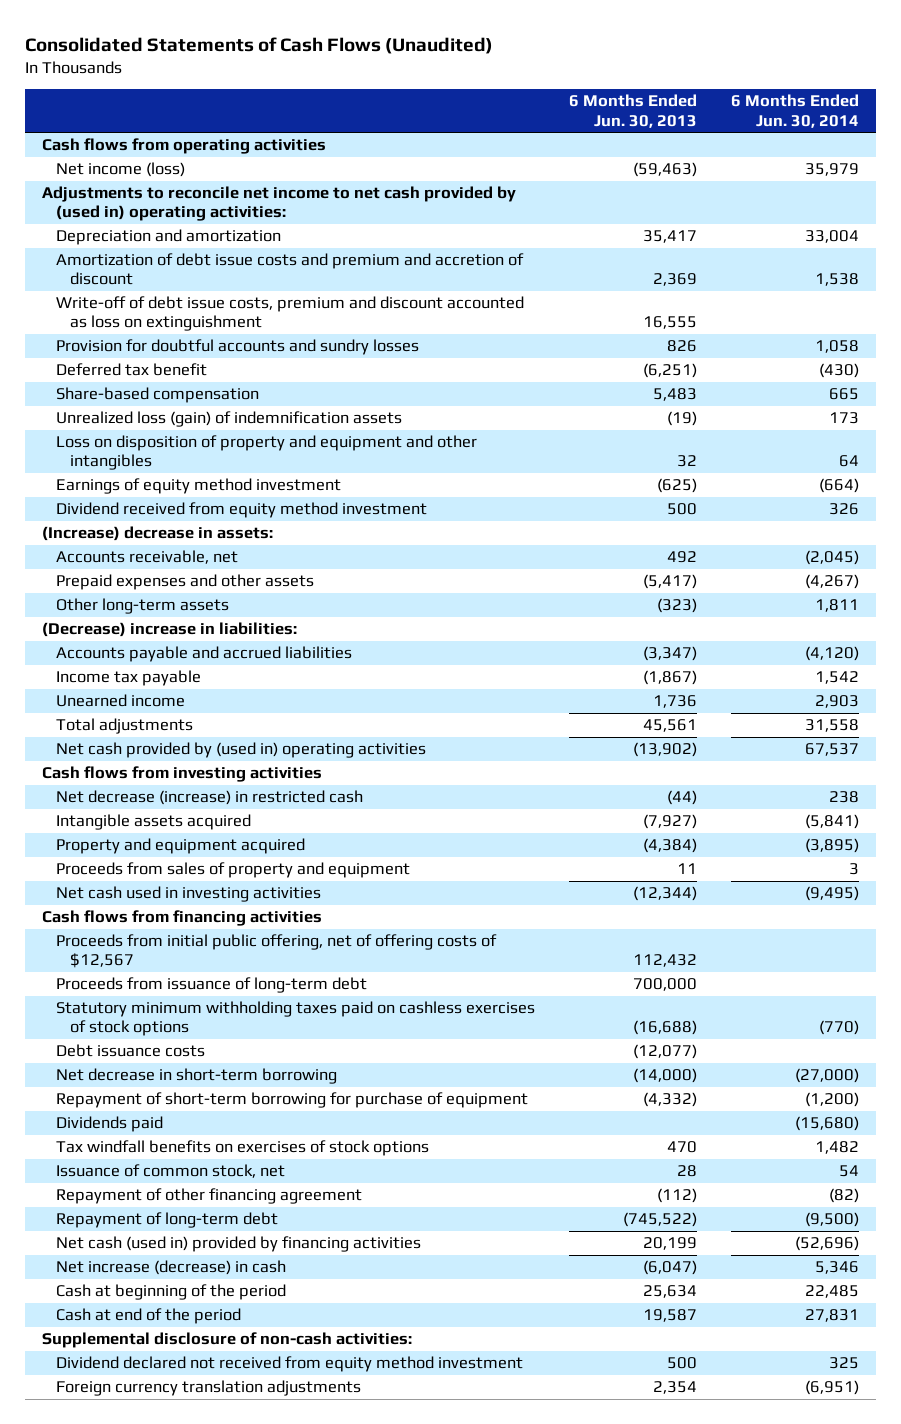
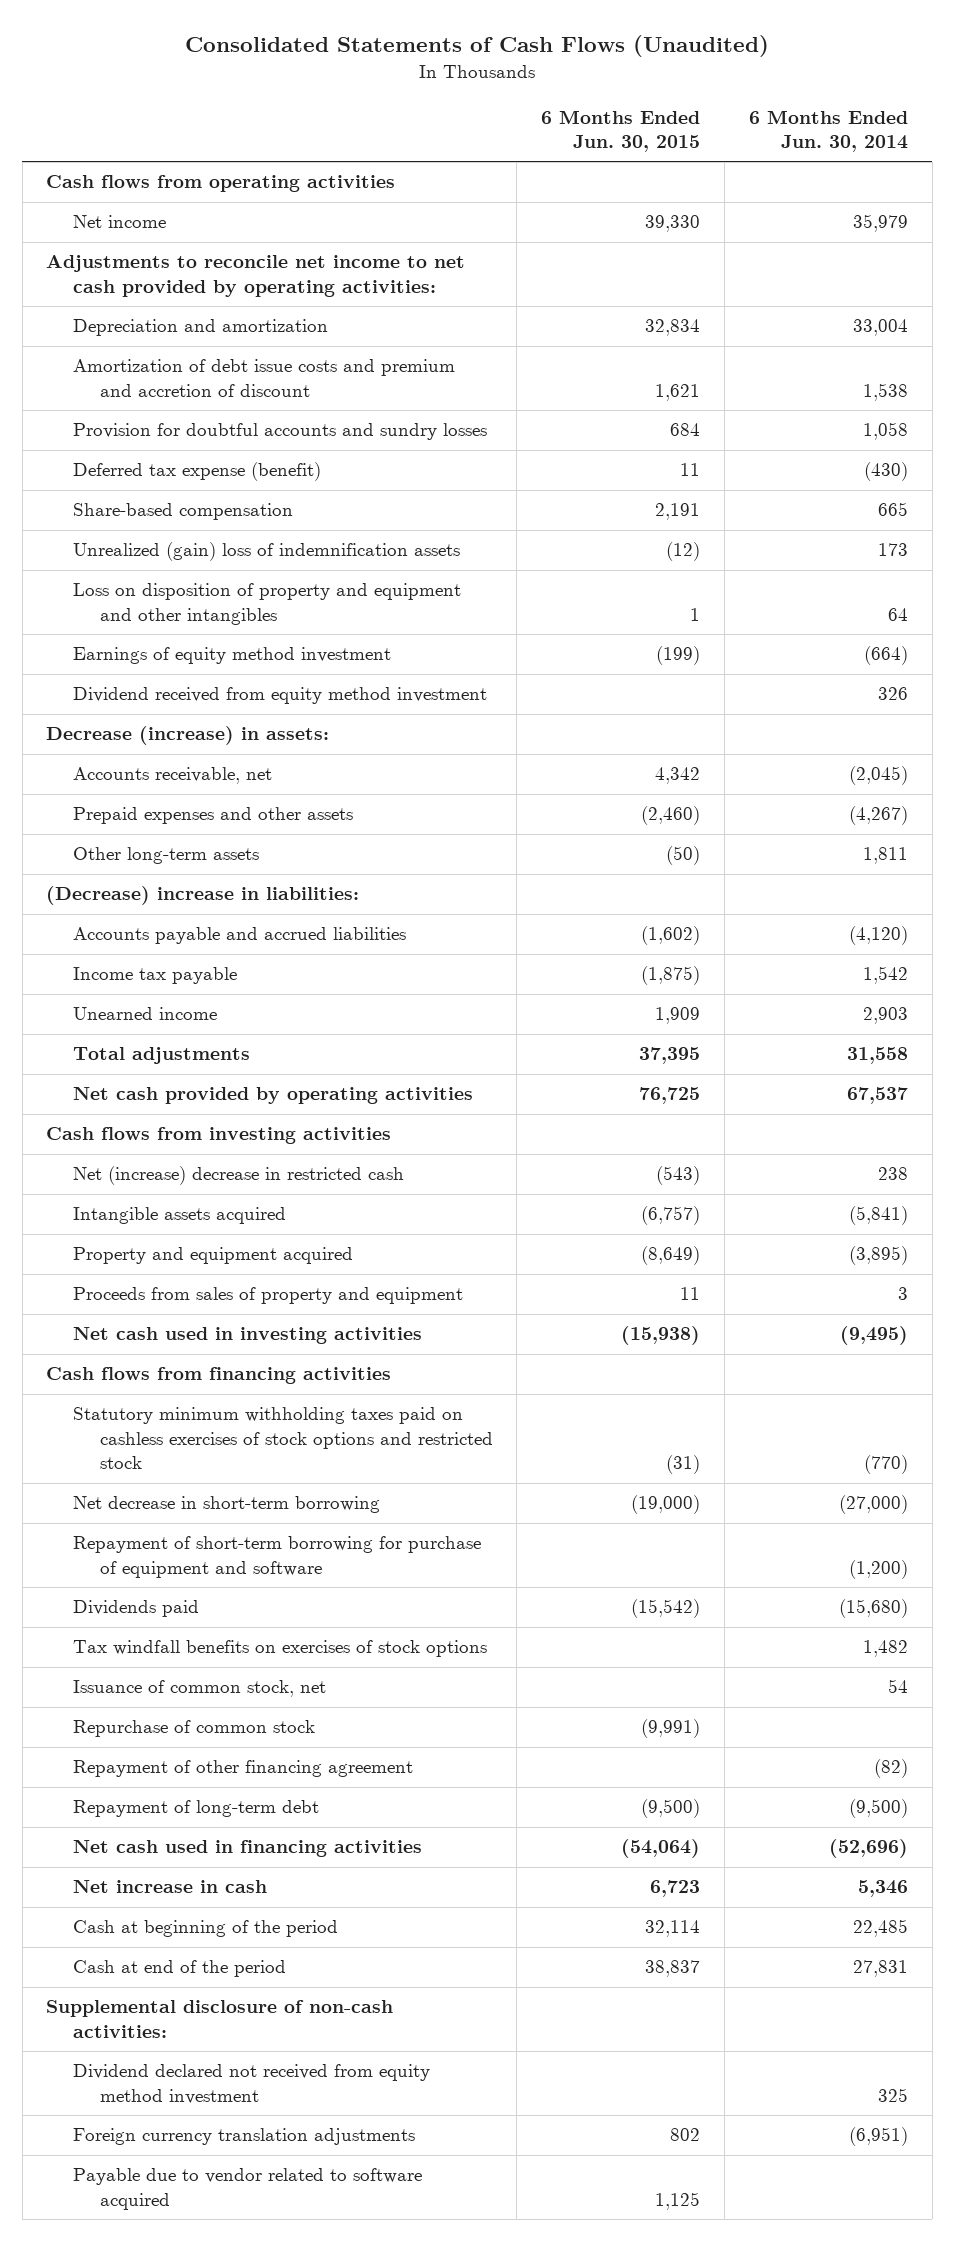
[568,94,697,128] 6 Months Ended Jun. 30, 2013 -> none
none -> [541,109,701,153] 6 Months Ended Jun. 30, 2015
[56,162,186,178] Net income (loss) -> [73,215,167,229] Net income
[42,186,517,222] Adjustments to reconcile net income to net cash provided by (used in) operating activities: -> [46,255,466,297] Adjustments to reconcile net income to net cash provided by operating activities:
[56,296,525,332] Write-off of debt issue costs, premium and discount accounted as loss on extinguishment -> none
[56,363,208,377] Deferred tax benefit -> [73,462,322,482] Deferred tax expense (benefit)
[56,411,403,428] Unrealized loss (gain) of indemnification assets -> [73,542,461,562] Unrealized (gain) loss of indemnification assets
[42,526,274,542] (Increase) decrease in assets: -> [46,726,330,746] Decrease (increase) in assets:
[56,742,427,759] Net cash provided by (used in) operating activities -> [73,1087,474,1105] Net cash provided by operating activities
[56,790,364,806] Net decrease (increase) in restricted cash -> [73,1166,405,1186] Net (increase) decrease in restricted cash
[56,934,498,969] Proceeds from initial public offering, net of offering costs of $12,567 -> none
[56,977,368,994] Proceeds from issuance of long-term debt -> none
[56,1044,206,1058] Debt issuance costs -> none
[56,1001,536,1037] Statutory minimum withholding taxes paid on cashless exercises of stock options -> [73,1407,493,1470] Statutory minimum withholding taxes paid on cashless exercises of stock options and restricted stock
[56,1092,529,1109] Repayment of short-term borrowing for purchase of equipment -> [73,1536,482,1578] Repayment of short-term borrowing for purchase of equipment and software
none -> [73,1720,316,1738] Repurchase of common stock
[56,1236,422,1253] Net cash (used in) provided by financing activities -> [73,1840,423,1858] Net cash used in financing activities
[56,1260,287,1276] Net increase (decrease) in cash -> [73,1880,268,1894] Net increase in cash
none -> [73,2168,423,2210] Payable due to vendor related to software acquired

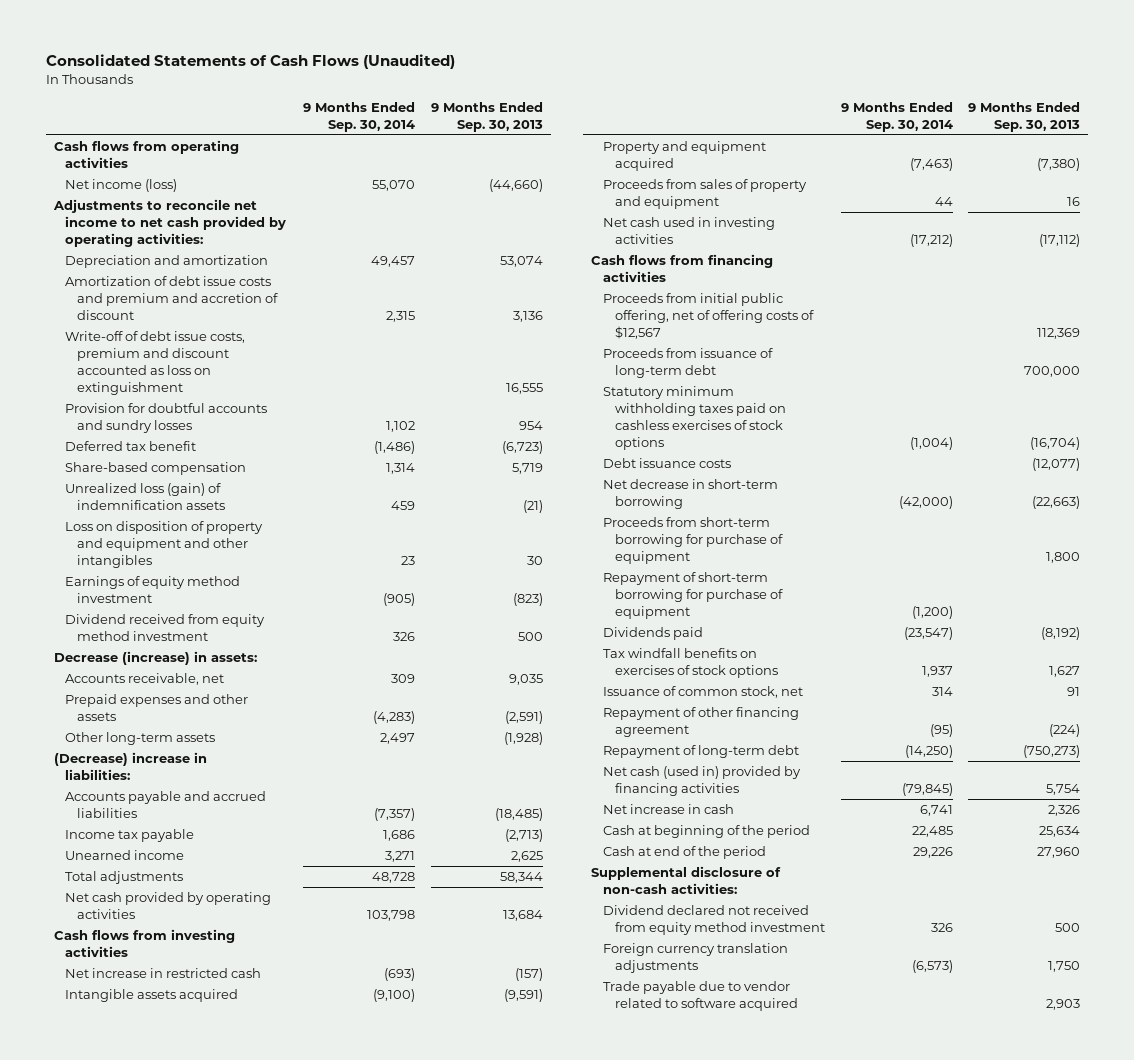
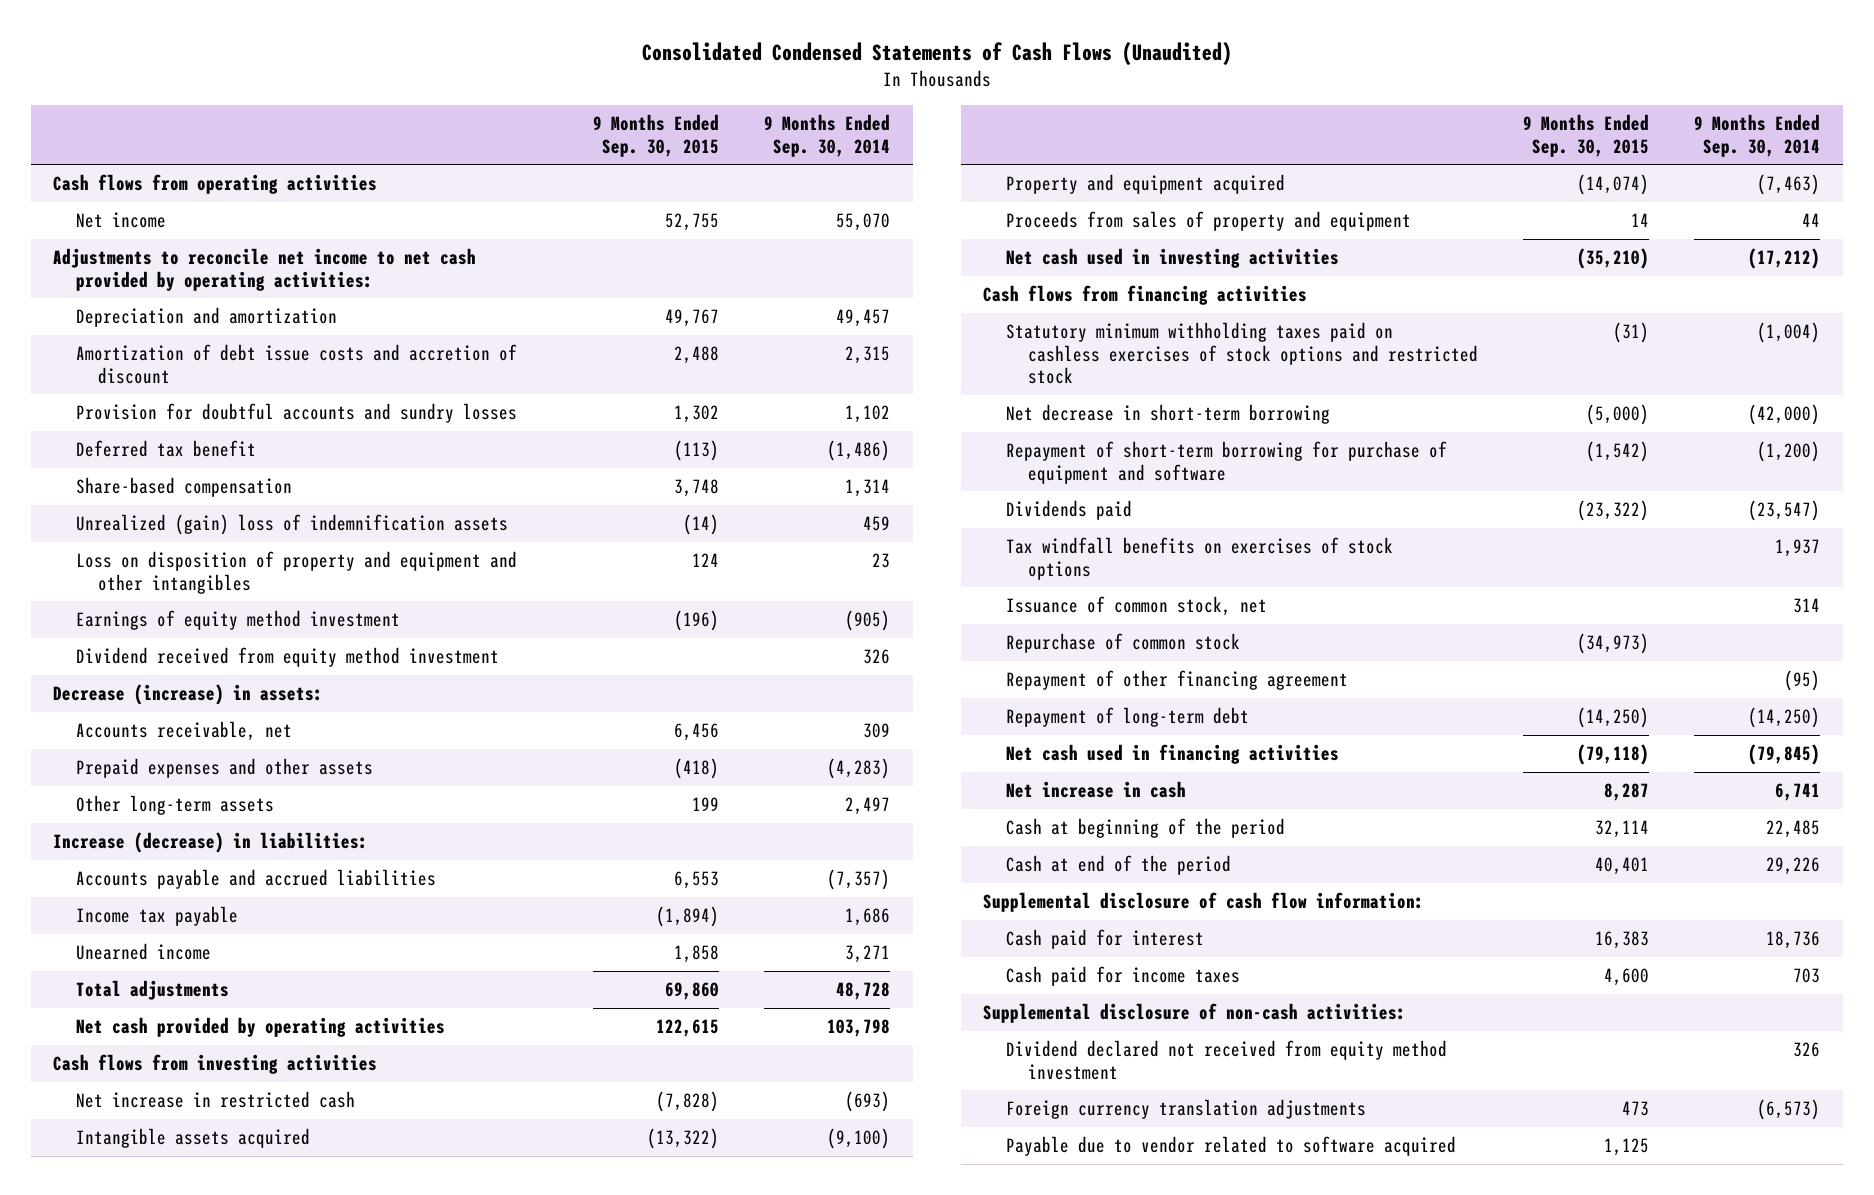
[45,54,455,70] Consolidated Statements of Cash Flows (Unaudited) -> [641,42,1232,67] Consolidated Condensed Statements of Cash Flows (Unaudited)
[430,101,543,132] 9 Months Ended Sep. 30, 2013 -> none
none -> [593,114,720,157] 9 Months Ended Sep. 30, 2015
[65,178,178,192] Net income (loss) -> [75,212,166,229] Net income
[65,330,246,395] Write-off of debt issue costs, premium and discount accounted as loss on extinguishment -> none
[65,275,279,320] Amortization of debt issue costs and premium and accretion of discount -> [75,344,517,384] Amortization of debt issue costs and accretion of discount
[65,482,226,510] Unrealized loss (gain) of indemnification assets -> [75,514,508,536] Unrealized (gain) loss of indemnification assets
[53,751,207,780] (Decrease) increase in liabilities: -> [53,832,369,854] Increase (decrease) in liabilities:
[603,292,814,339] Proceeds from initial public offering, net of offering costs of $12,567 -> none
[603,347,774,378] Proceeds from issuance of long-term debt -> none
[603,457,732,468] Debt issuance costs -> none
[603,385,786,450] Statutory minimum withholding taxes paid on cashless exercises of stock options -> [1005,322,1479,385] Statutory minimum withholding taxes paid on cashless exercises of stock options and restricted stock
[603,516,783,564] Proceeds from short-term borrowing for purchase of equipment -> none
[603,571,783,619] Repayment of short-term borrowing for purchase of equipment -> [1005,441,1447,484] Repayment of short-term borrowing for purchase of equipment and software
none -> [1005,633,1240,654] Repurchase of common stock
[603,765,802,796] Net cash (used in) provided by financing activities -> [1005,744,1339,765] Net cash used in financing activities
none -> [983,892,1425,913] Supplemental disclosure of cash flow information:
none -> [1005,929,1204,950] Cash paid for interest
none -> [1005,966,1240,987] Cash paid for income taxes
[603,980,798,1011] Trade payable due to vendor related to software acquired -> [1005,1136,1456,1157] Payable due to vendor related to software acquired

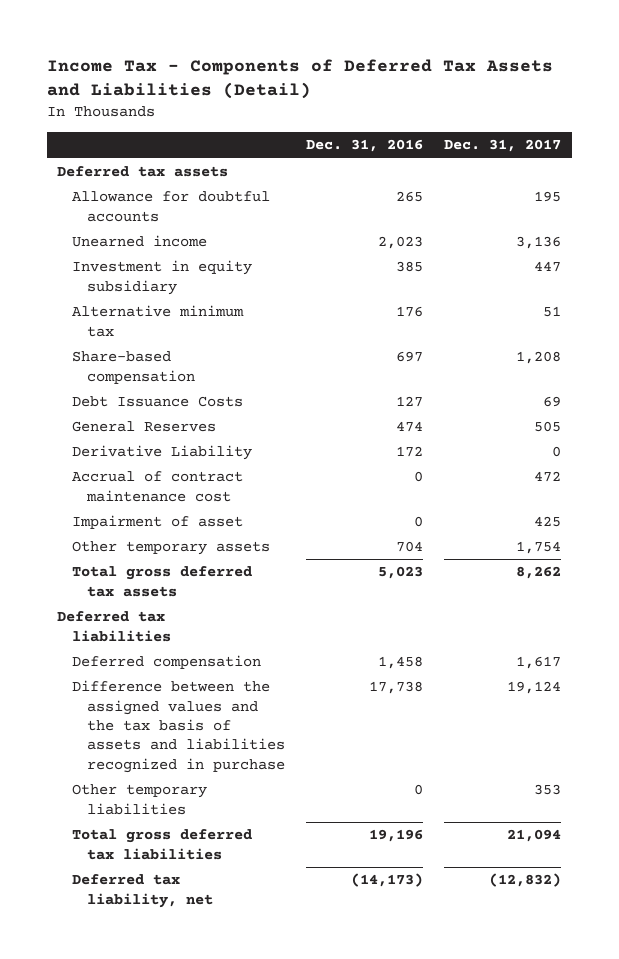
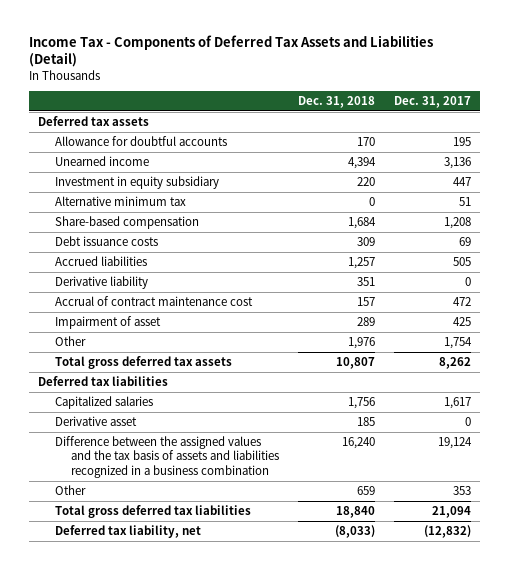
[306,139,424,153] Dec. 31, 2016 -> none
none -> [297,96,375,109] Dec. 31, 2018
[72,396,244,408] Debt Issuance Costs -> [54,236,158,247] Debt issuance costs
[72,421,217,433] General Reserves -> [54,256,147,267] Accrued liabilities
[72,445,253,461] Derivative Liability -> [54,276,148,290] Derivative liability
[72,541,271,556] Other temporary assets -> [54,336,86,347] Other
[72,655,262,670] Deferred compensation -> [54,396,153,410] Capitalized salaries
none -> [54,416,137,427] Derivative asset
[72,680,285,773] Difference between the assigned values and the tax basis of assets and liabilities recognized in purchase -> [54,436,280,478] Difference between the assigned values and the tax basis of assets and liabilities recognized in a business combination
[72,784,208,815] Other temporary liabilities -> [54,485,86,496] Other

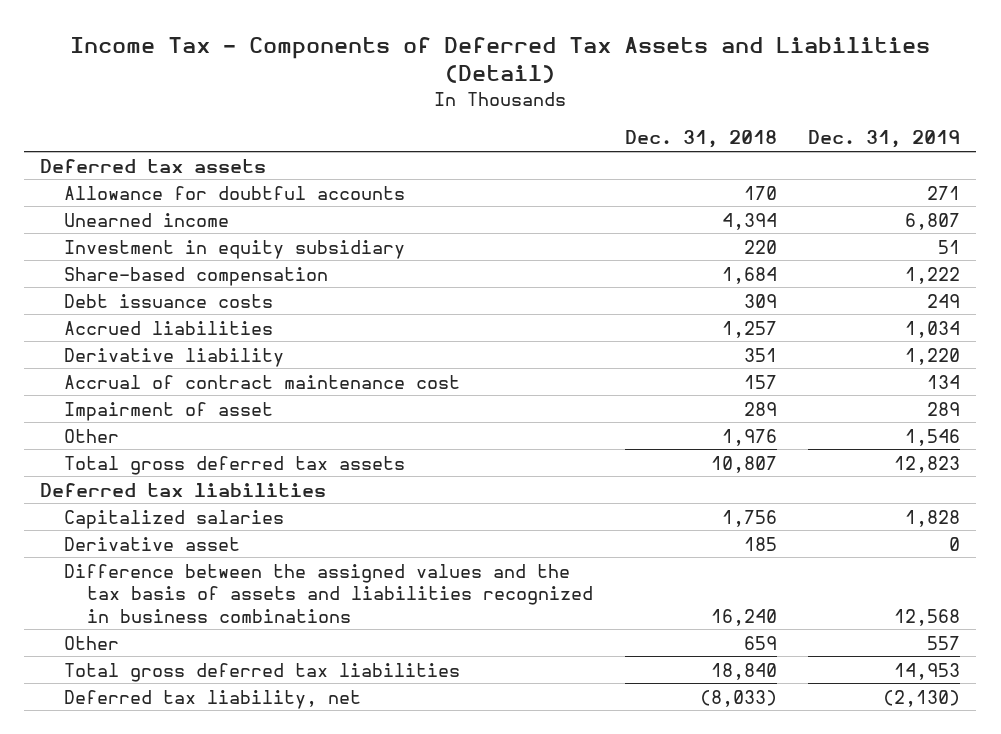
[393,96,471,109] Dec. 31, 2017 -> none
none -> [808,130,961,149] Dec. 31, 2019
[54,196,186,207] Alternative minimum tax -> none
[54,436,280,478] Difference between the assigned values and the tax basis of assets and liabilities recognized in a business combination -> [63,563,594,623] Difference between the assigned values and the tax basis of assets and liabilities recognized in business combinations

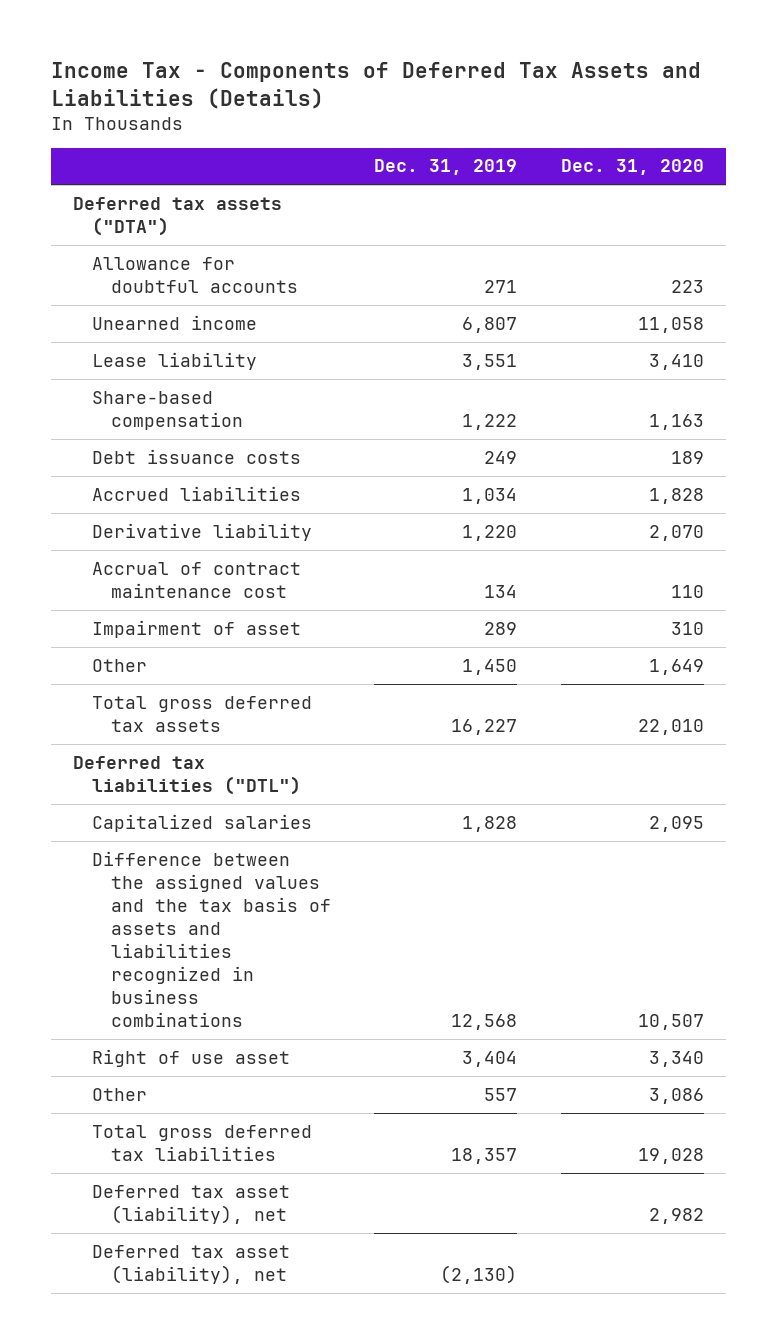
[70,36,931,83] Income Tax - Components of Deferred Tax Assets and Liabilities (Detail) -> [50,62,701,109] Income Tax - Components of Deferred Tax Assets and Liabilities (Details)
[624,130,777,149] Dec. 31, 2018 -> none
none -> [561,159,705,176] Dec. 31, 2020
[40,158,267,173] Deferred tax assets -> [72,196,282,236] Deferred tax assets ("DTA")
[63,239,405,259] Investment in equity subsidiary -> none
none -> [91,351,257,370] Lease liability
[905,428,961,446] 1,546 -> [462,658,518,675] 1,450
[894,455,961,473] 12,823 -> [451,718,518,735] 16,227
[40,482,327,497] Deferred tax liabilities -> [72,755,301,795] Deferred tax liabilities ("DTL")
[63,536,240,551] Derivative asset -> none
none -> [91,1048,290,1067] Right of use asset
[894,662,961,680] 14,953 -> [451,1147,518,1164] 18,357
none -> [91,1184,290,1224] Deferred tax asset (liability), net
[63,689,361,709] Deferred tax liability, net -> [91,1244,290,1284] Deferred tax asset (liability), net

